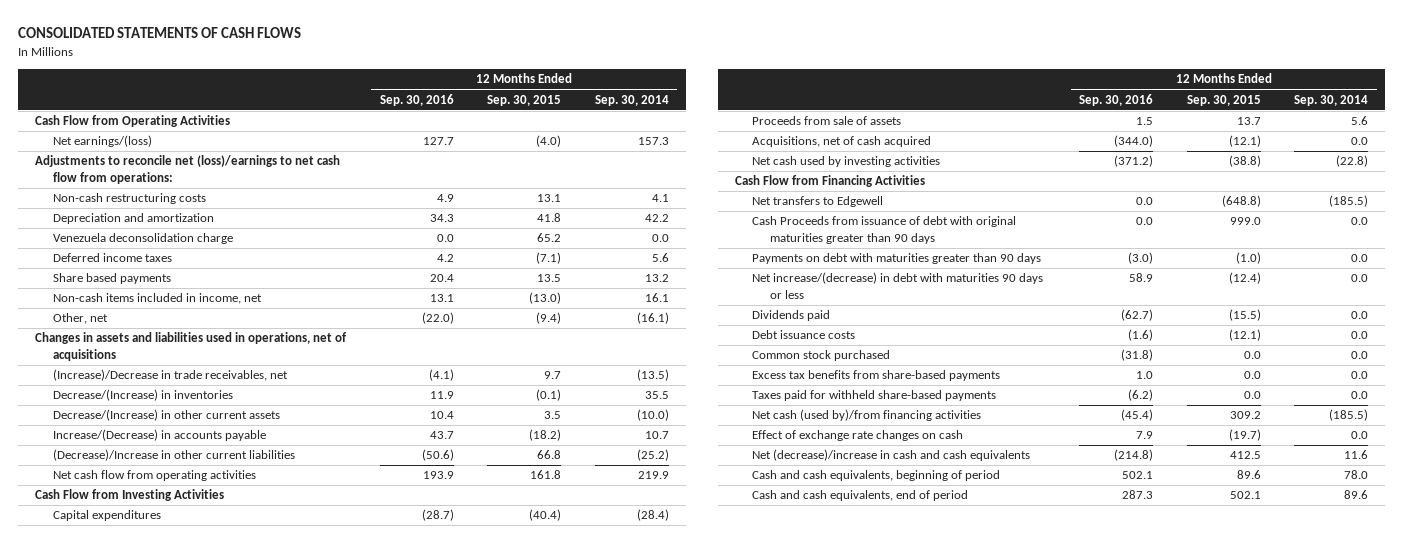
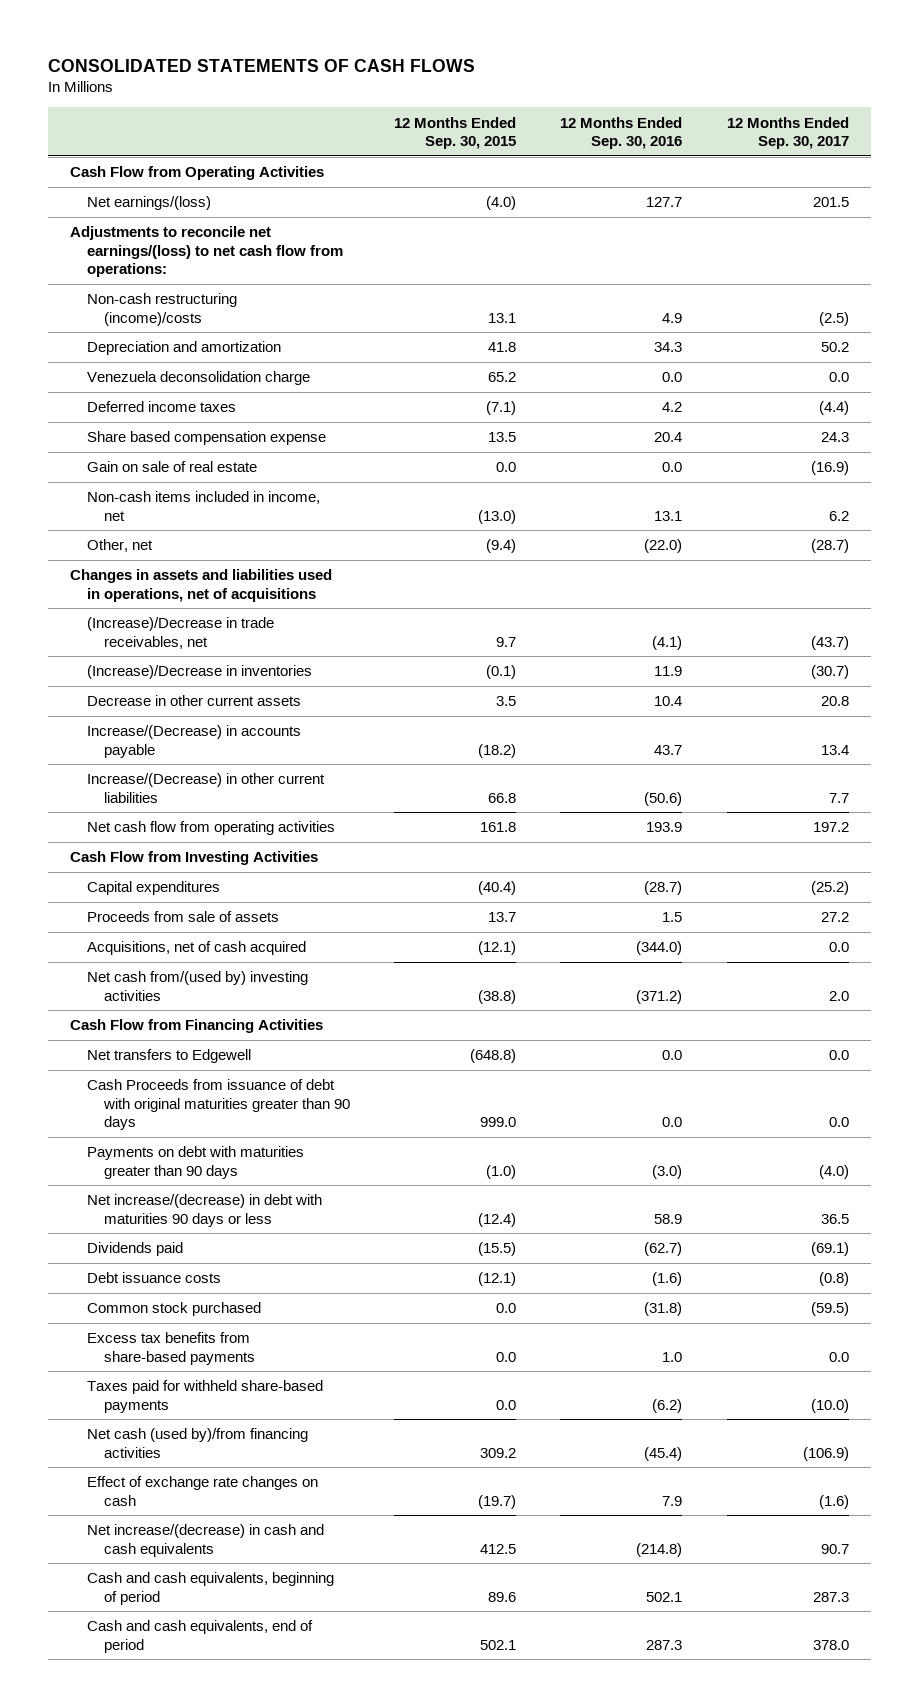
[594,94,669,106] Sep. 30, 2014 -> none
none -> [726,116,849,149] 12 Months Ended Sep. 30, 2017
[35,155,341,184] Adjustments to reconcile net (loss)/earnings to net cash flow from operations: -> [70,226,344,277] Adjustments to reconcile net earnings/(loss) to net cash flow from operations:
[52,193,206,205] Non-cash restructuring costs -> [87,293,238,326] Non-cash restructuring (income)/costs
[52,273,171,285] Share based payments -> [87,431,327,446] Share based compensation expense
none -> [87,461,258,473] Gain on sale of real estate
[52,389,233,402] Decrease/(Increase) in inventories -> [87,665,313,680] (Increase)/Decrease in inventories
[52,409,280,422] Decrease/(Increase) in other current assets -> [87,695,302,707] Decrease in other current assets
[52,449,295,462] (Decrease)/Increase in other current liabilities -> [87,773,326,803] Increase/(Decrease) in other current liabilities
[752,156,941,168] Net cash used by investing activities -> [87,971,309,1001] Net cash from/(used by) investing activities
[752,449,1031,462] Net (decrease)/increase in cash and cash equivalents -> [87,1524,325,1557] Net increase/(decrease) in cash and cash equivalents

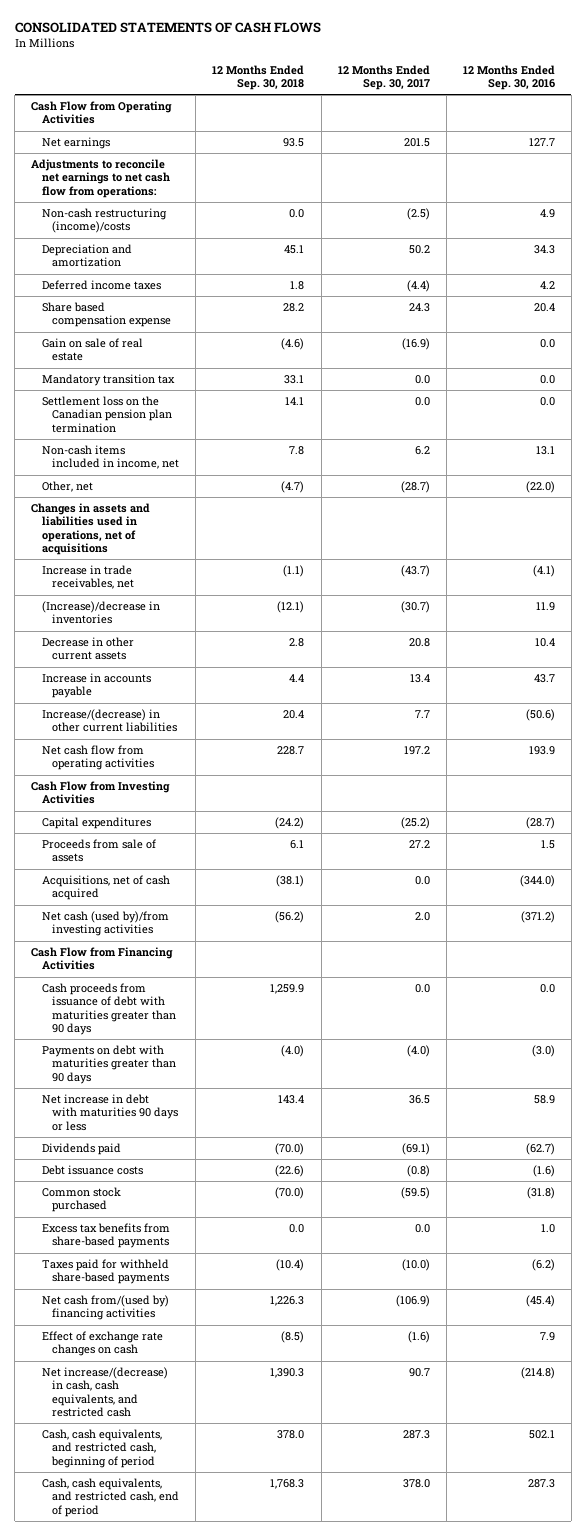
[394,116,517,149] 12 Months Ended Sep. 30, 2015 -> none
none -> [212,64,305,90] 12 Months Ended Sep. 30, 2018
[87,196,212,211] Net earnings/(loss) -> [41,137,110,150] Net earnings
[70,226,344,277] Adjustments to reconcile net earnings/(loss) to net cash flow from operations: -> [31,159,170,198] Adjustments to reconcile net earnings to net cash flow from operations:
[87,371,311,386] Venezuela deconsolidation charge -> none
none -> [41,374,175,387] Mandatory transition tax
none -> [41,396,173,433] Settlement loss on the Canadian pension plan termination
[87,617,275,649] (Increase)/Decrease in trade receivables, net -> [41,565,135,590] Increase in trade receivables, net
[87,665,313,680] (Increase)/Decrease in inventories -> [41,601,160,625] (Increase)/decrease in inventories
[87,725,302,758] Increase/(Decrease) in accounts payable -> [41,673,151,699] Increase in accounts payable
[87,773,326,803] Increase/(Decrease) in other current liabilities -> [41,709,178,733] Increase/(decrease) in other current liabilities
[87,971,309,1001] Net cash from/(used by) investing activities -> [41,911,169,937] Net cash (used by)/from investing activities
[87,1049,252,1064] Net transfers to Edgewell -> none
[87,1079,351,1130] Cash Proceeds from issuance of debt with original maturities greater than 90 days -> [41,983,177,1036] Cash proceeds from issuance of debt with maturities greater than 90 days
[87,1194,323,1227] Net increase/(decrease) in debt with maturities 90 days or less -> [41,1094,179,1131] Net increase in debt with maturities 90 days or less
[87,1428,309,1458] Net cash (used by)/from financing activities -> [41,1295,169,1321] Net cash from/(used by) financing activities
[87,1524,325,1557] Net increase/(decrease) in cash and cash equivalents -> [41,1367,168,1418] Net increase/(decrease) in cash, cash equivalents, and restricted cash
[87,1572,335,1605] Cash and cash equivalents, beginning of period -> [41,1429,162,1468] Cash, cash equivalents, and restricted cash, beginning of period
[87,1620,314,1653] Cash and cash equivalents, end of period -> [41,1478,180,1517] Cash, cash equivalents, and restricted cash, end of period

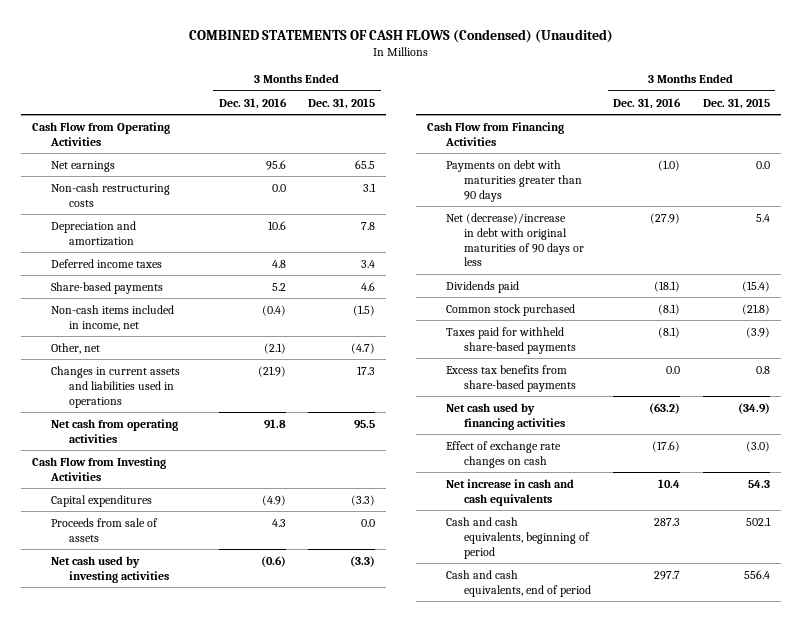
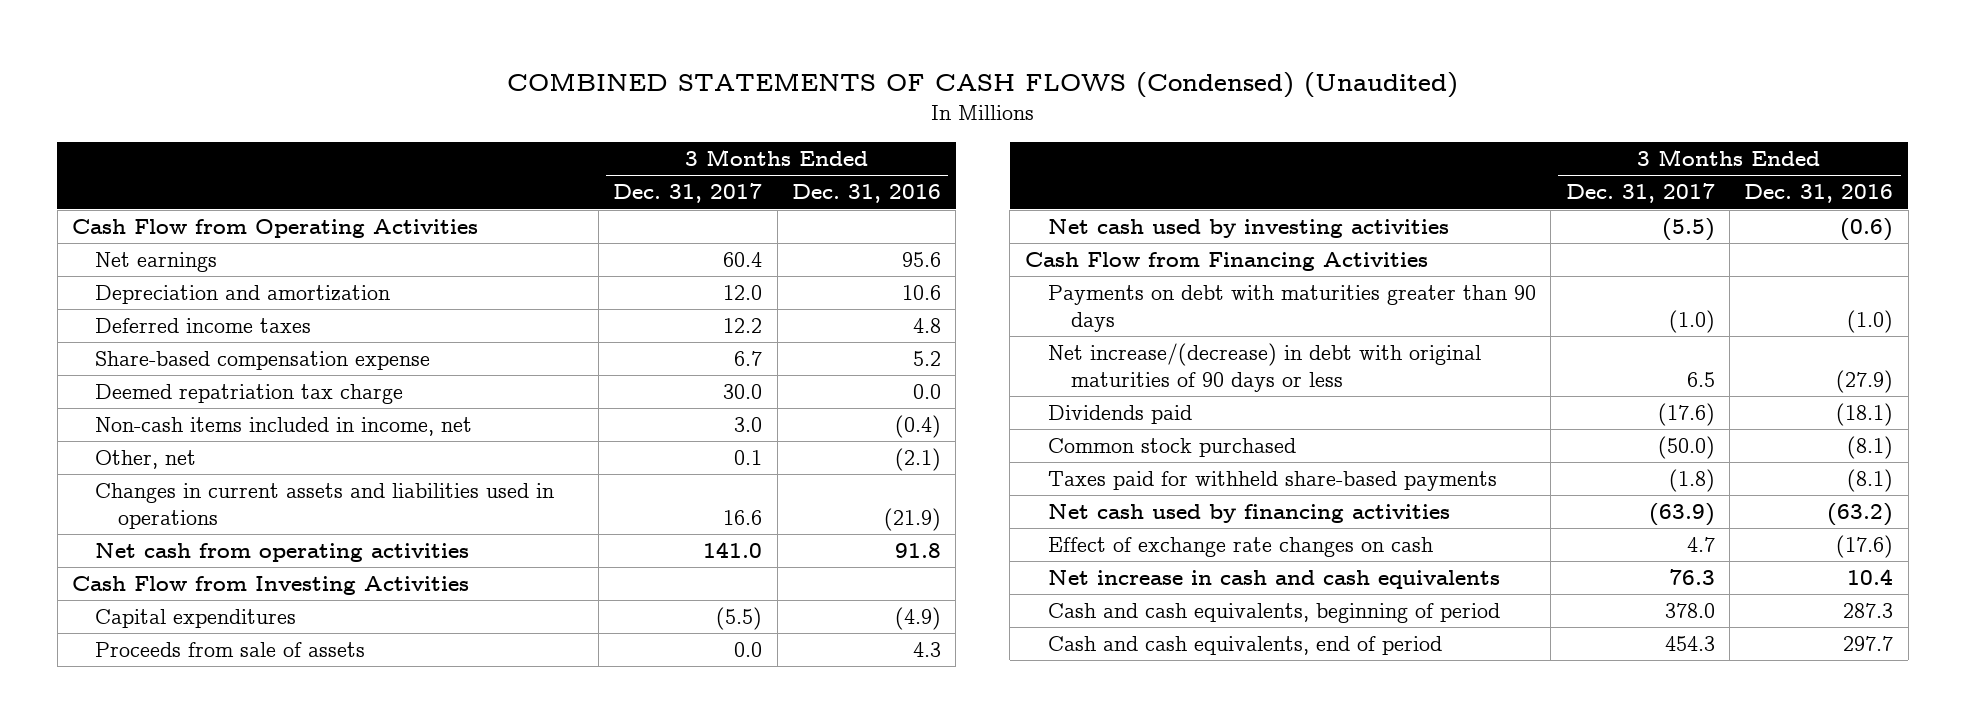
[307,97,375,109] Dec. 31, 2015 -> none
none -> [613,183,763,204] Dec. 31, 2017
[50,182,170,207] Non-cash restructuring costs -> none
[50,281,163,294] Share-based payments -> [95,351,431,371] Share-based compensation expense
none -> [95,384,404,405] Deemed repatriation tax charge
[445,212,584,267] Net (decrease)/increase in debt with original maturities of 90 days or less -> [1047,343,1481,392] Net increase/(decrease) in debt with original maturities of 90 days or less
[445,364,576,392] Excess tax benefits from share-based payments -> none

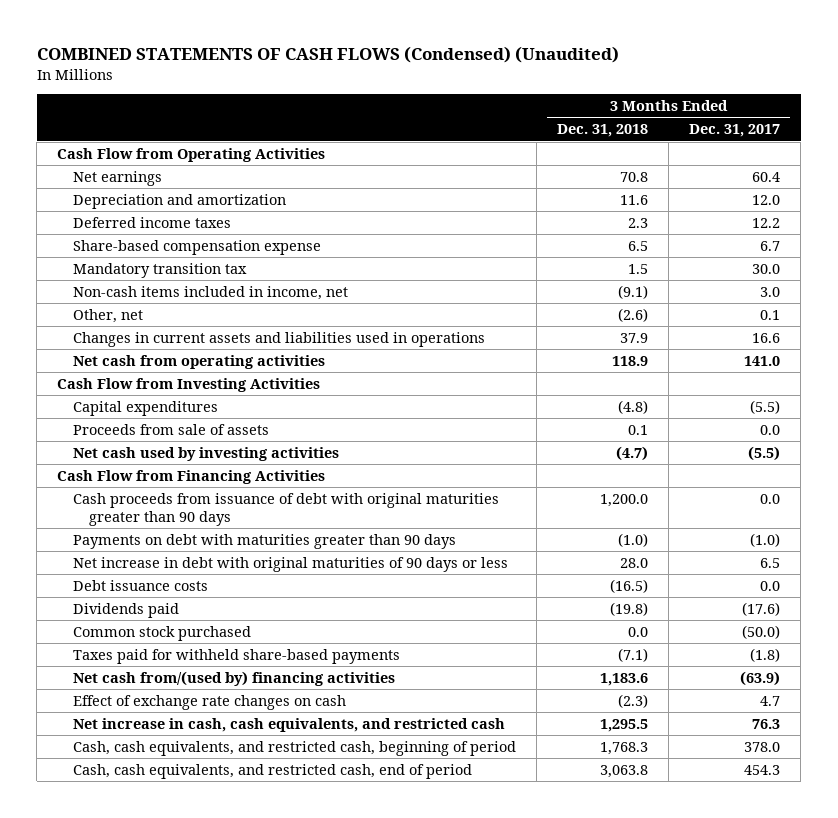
[791,184,941,204] Dec. 31, 2016 -> none
none -> [557,124,649,138] Dec. 31, 2018
[95,384,404,405] Deemed repatriation tax charge -> [73,262,248,278] Mandatory transition tax
none -> [73,492,500,527] Cash proceeds from issuance of debt with original maturities greater than 90 days
[1047,343,1481,392] Net increase/(decrease) in debt with original maturities of 90 days or less -> [73,556,509,572] Net increase in debt with original maturities of 90 days or less
none -> [73,579,209,591] Debt issuance costs
[1047,504,1450,524] Net cash used by financing activities -> [73,670,396,686] Net cash from/(used by) financing activities
[1047,570,1500,590] Net increase in cash and cash equivalents -> [73,717,506,732] Net increase in cash, cash equivalents, and restricted cash
[1047,603,1500,624] Cash and cash equivalents, beginning of period -> [73,740,517,756] Cash, cash equivalents, and restricted cash, beginning of period
[1047,636,1442,656] Cash and cash equivalents, end of period -> [73,763,473,779] Cash, cash equivalents, and restricted cash, end of period

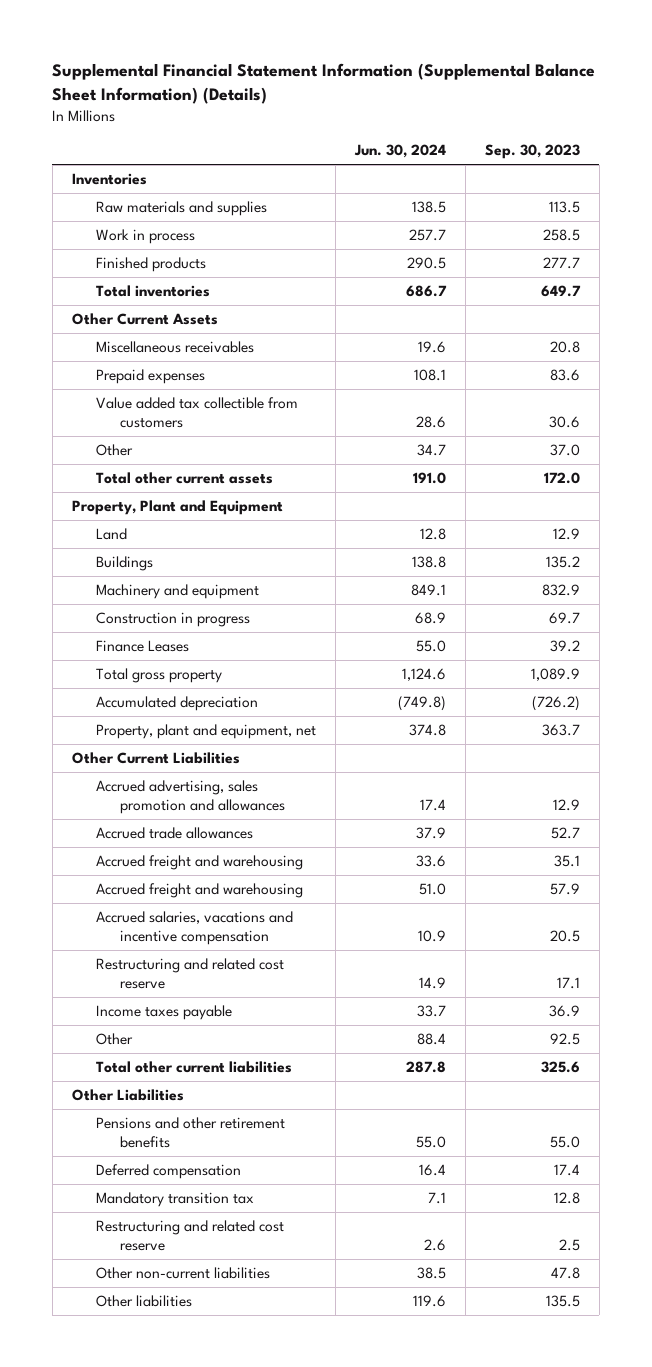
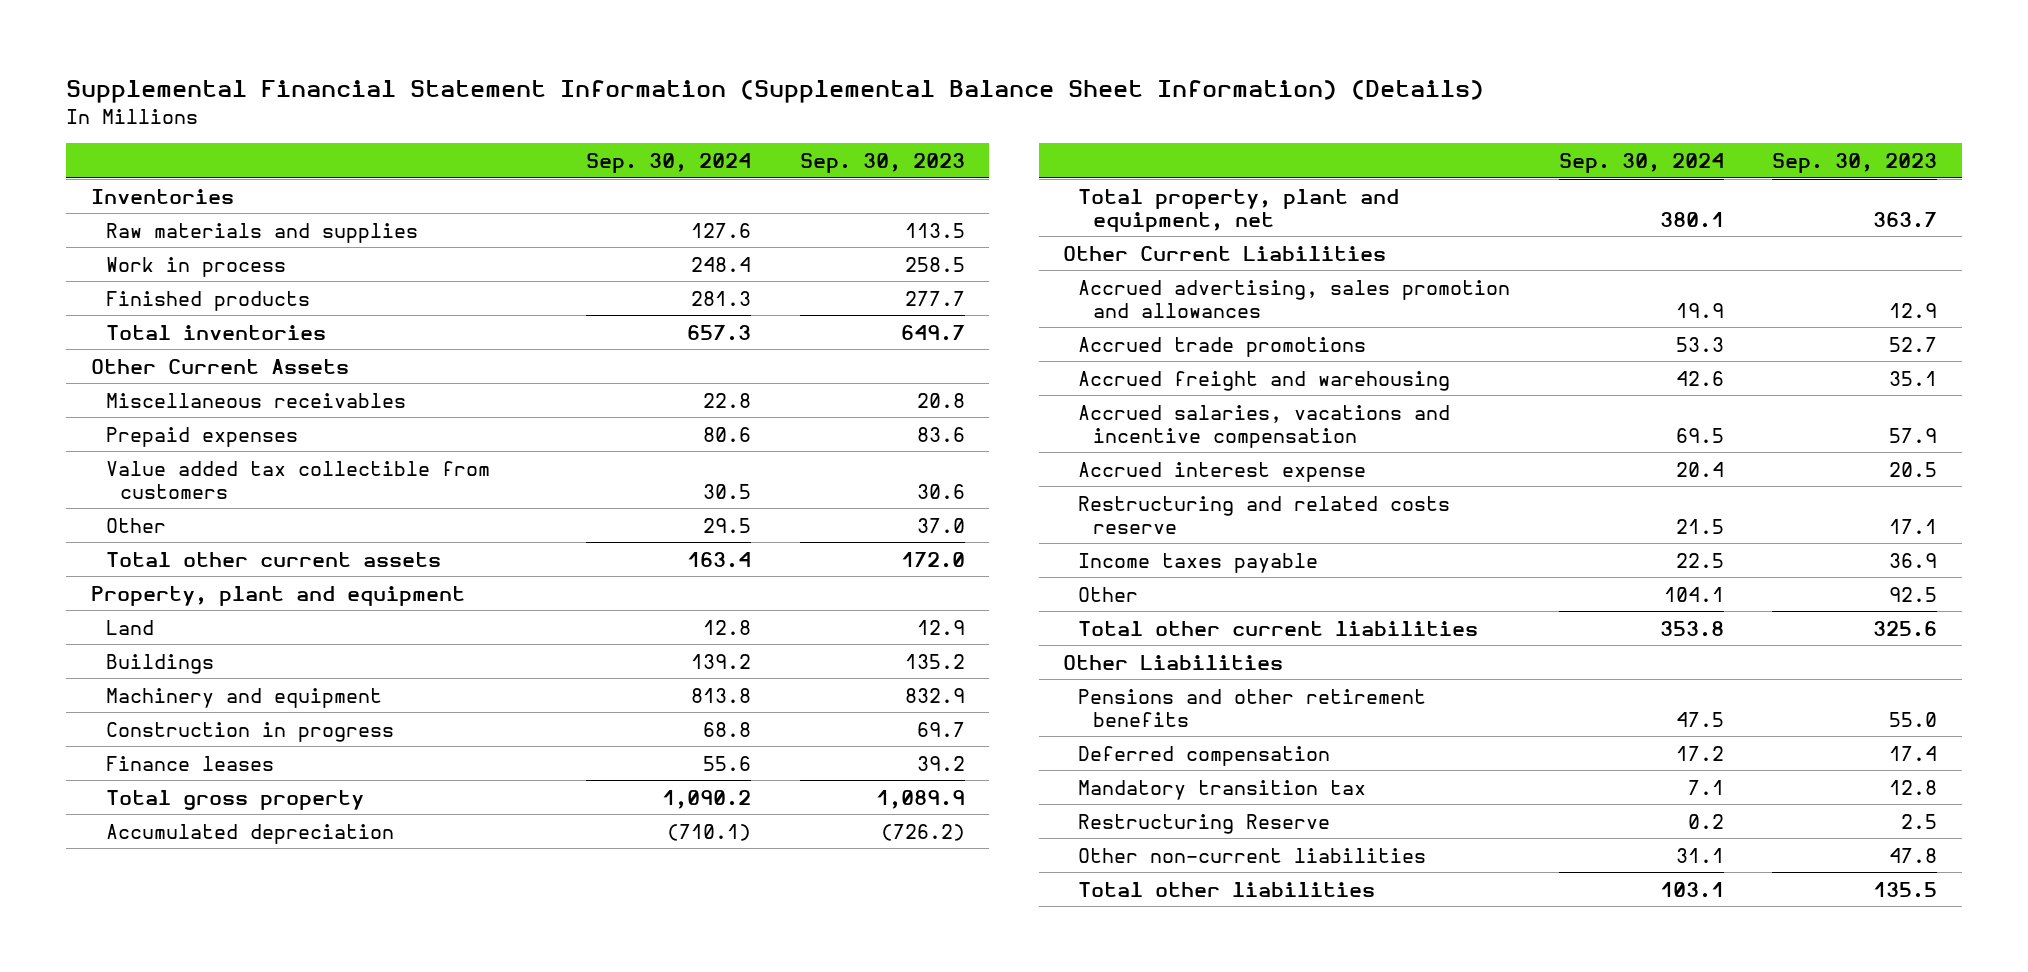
[353,144,446,159] Jun. 30, 2024 -> none
none -> [586,153,752,174] Sep. 30, 2024
[71,500,283,516] Property, Plant and Equipment -> [90,585,465,606] Property, plant and equipment
[95,640,189,653] Finance Leases -> [105,755,274,771] Finance leases
[95,724,316,740] Property, plant and equipment, net -> [1077,188,1399,232] Total property, plant and equipment, net
[95,827,253,840] Accrued trade allowances -> [1077,336,1366,357] Accrued trade promotions
[95,883,303,899] Accrued freight and warehousing -> [1077,404,1450,448] Accrued salaries, vacations and incentive compensation
[95,911,293,946] Accrued salaries, vacations and incentive compensation -> [1077,461,1366,482] Accrued interest expense
[95,958,284,990] Restructuring and related cost reserve -> [1077,495,1450,534] Restructuring and related costs reserve
[95,1220,284,1252] Restructuring and related cost reserve -> [1077,813,1330,834] Restructuring Reserve
[95,1295,192,1308] Other liabilities -> [1077,881,1375,897] Total other liabilities

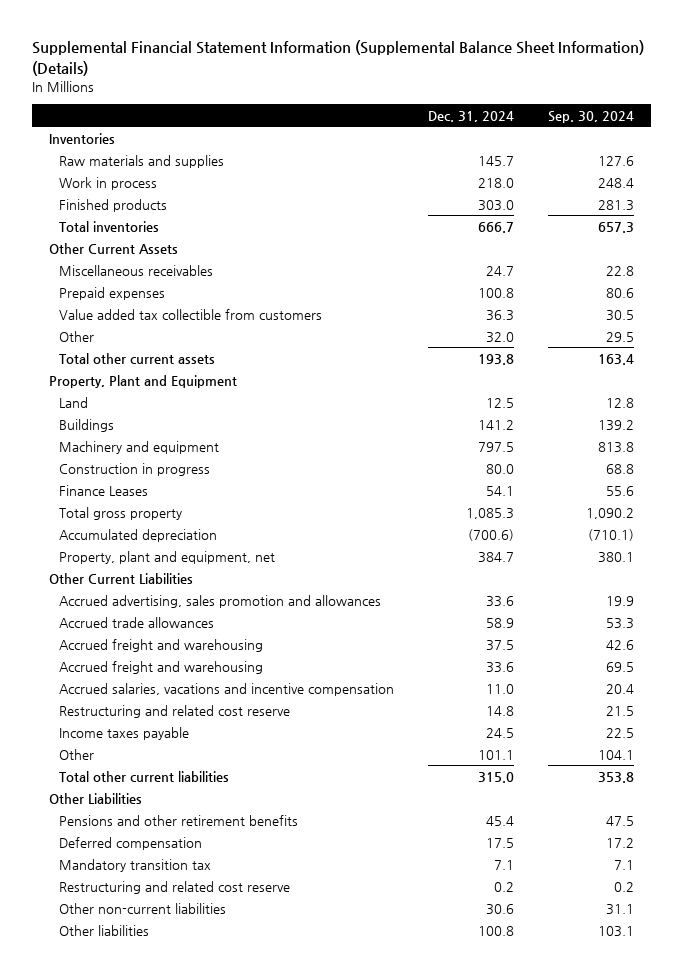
[800,153,966,174] Sep. 30, 2023 -> none
none -> [427,110,514,122] Dec. 31, 2024
[90,585,465,606] Property, plant and equipment -> [48,374,237,388] Property, Plant and Equipment
[105,755,274,771] Finance leases -> [58,484,148,496] Finance Leases
[1077,188,1399,232] Total property, plant and equipment, net -> [58,550,275,564] Property, plant and equipment, net
[1077,336,1366,357] Accrued trade promotions -> [58,616,214,628] Accrued trade allowances
[1077,461,1366,482] Accrued interest expense -> none
none -> [58,660,263,674] Accrued freight and warehousing
[1675,427,1724,443] 69.5 -> [605,683,634,694] 20.4
[1077,495,1450,534] Restructuring and related costs reserve -> [58,704,290,718] Restructuring and related cost reserve
[1077,813,1330,834] Restructuring Reserve -> [58,880,290,894] Restructuring and related cost reserve
[1077,881,1375,897] Total other liabilities -> [58,924,149,936] Other liabilities

